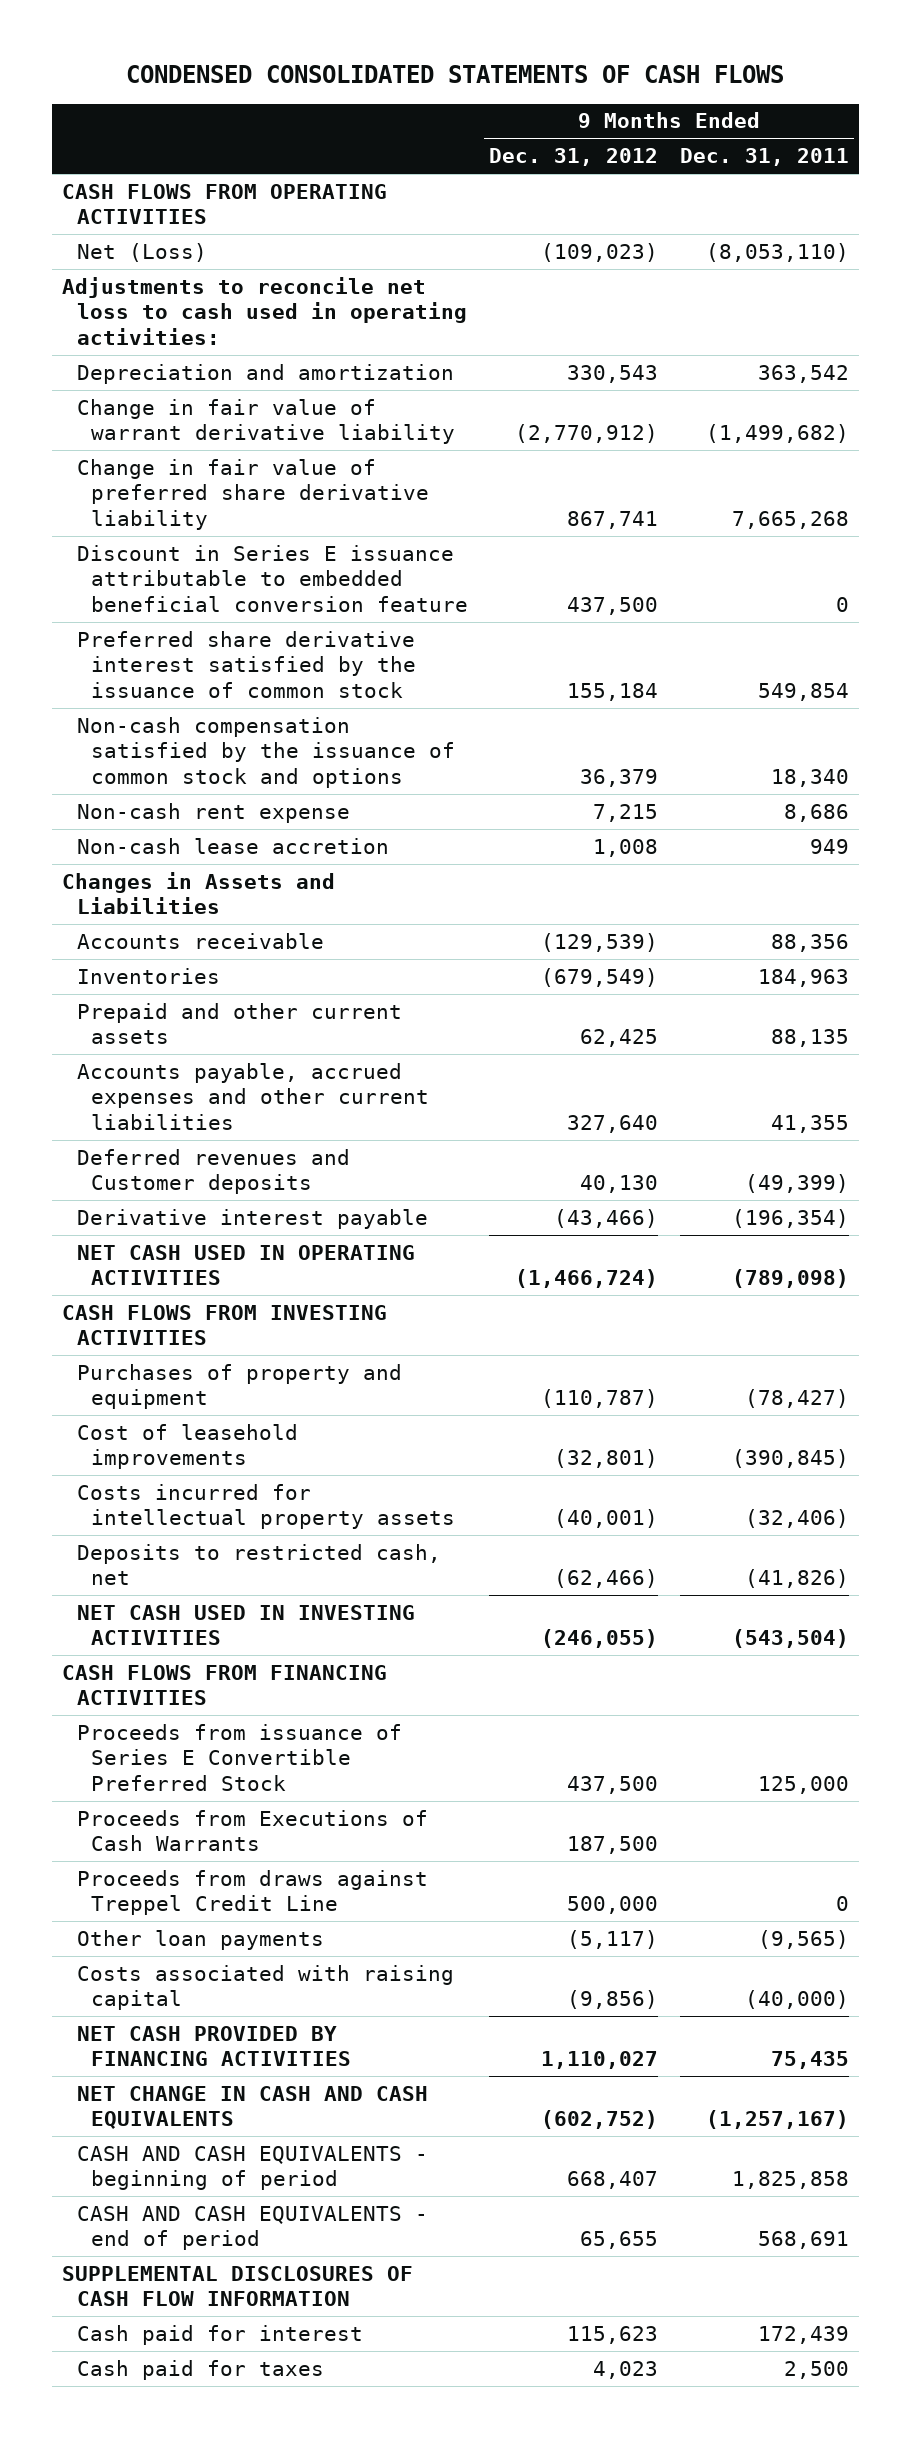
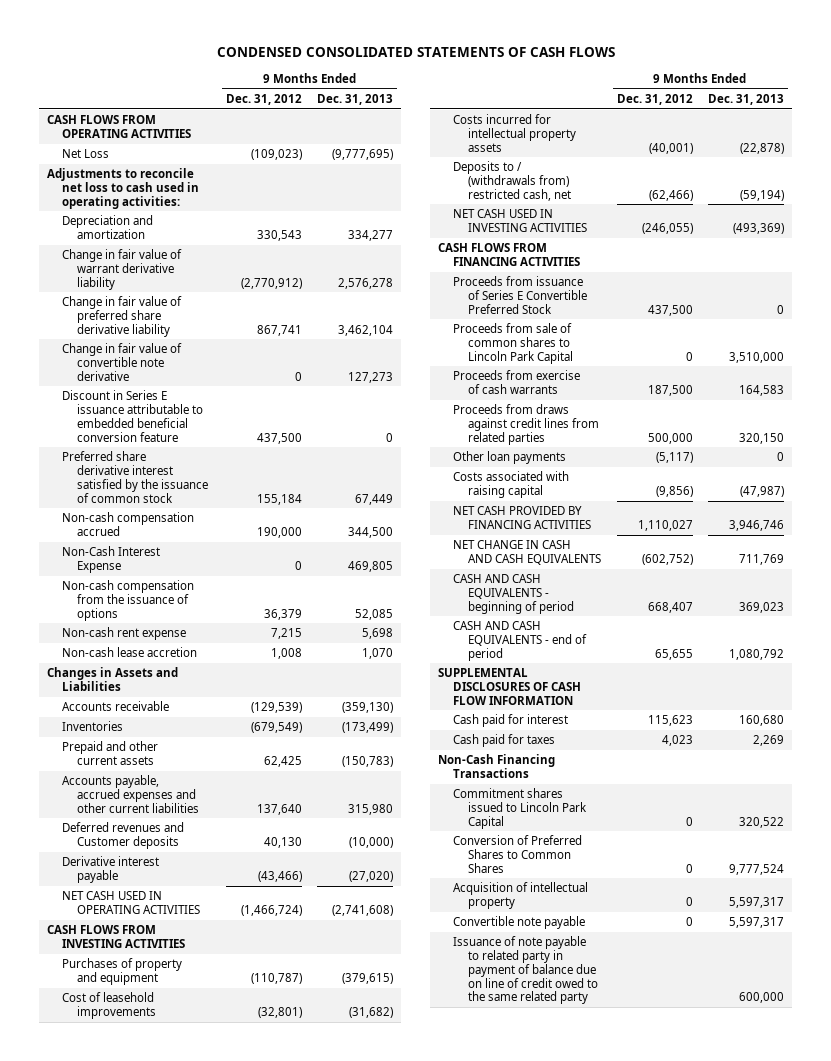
[679,148,849,167] Dec. 31, 2011 -> none
none -> [317,93,394,105] Dec. 31, 2013
[76,242,207,262] Net (Loss) -> [62,149,110,159] Net Loss
none -> [62,343,183,381] Change in fair value of convertible note derivative
none -> [62,512,195,536] Non-cash compensation accrued
none -> [62,546,161,573] Non-Cash Interest Expense
[76,716,456,789] Non-cash compensation satisfied by the issuance of common stock and options -> [62,580,195,621] Non-cash compensation from the issuance of options
[567,1115,659,1134] 327,640 -> [256,803,302,815] 137,640
[76,1543,441,1586] Deposits to restricted cash, net -> [453,161,572,201] Deposits to / (withdrawals from) restricted cash, net
none -> [453,323,574,364] Proceeds from sale of common shares to Lincoln Park Capital
[76,1809,428,1852] Proceeds from Executions of Cash Warrants -> [453,370,581,394] Proceeds from exercise of cash warrants
[76,1869,428,1916] Proceeds from draws against Treppel Credit Line -> [453,404,600,445] Proceeds from draws against credit lines from related parties
none -> [437,754,555,778] Non-Cash Financing Transactions
none -> [453,788,588,829] Commitment shares issued to Lincoln Park Capital
none -> [453,835,583,873] Conversion of Preferred Shares to Common Shares
none -> [453,882,589,909] Acquisition of intellectual property
none -> [453,916,586,930] Convertible note payable
none -> [453,936,599,1005] Issuance of note payable to related party in payment of balance due on line of credit owed to the same related party

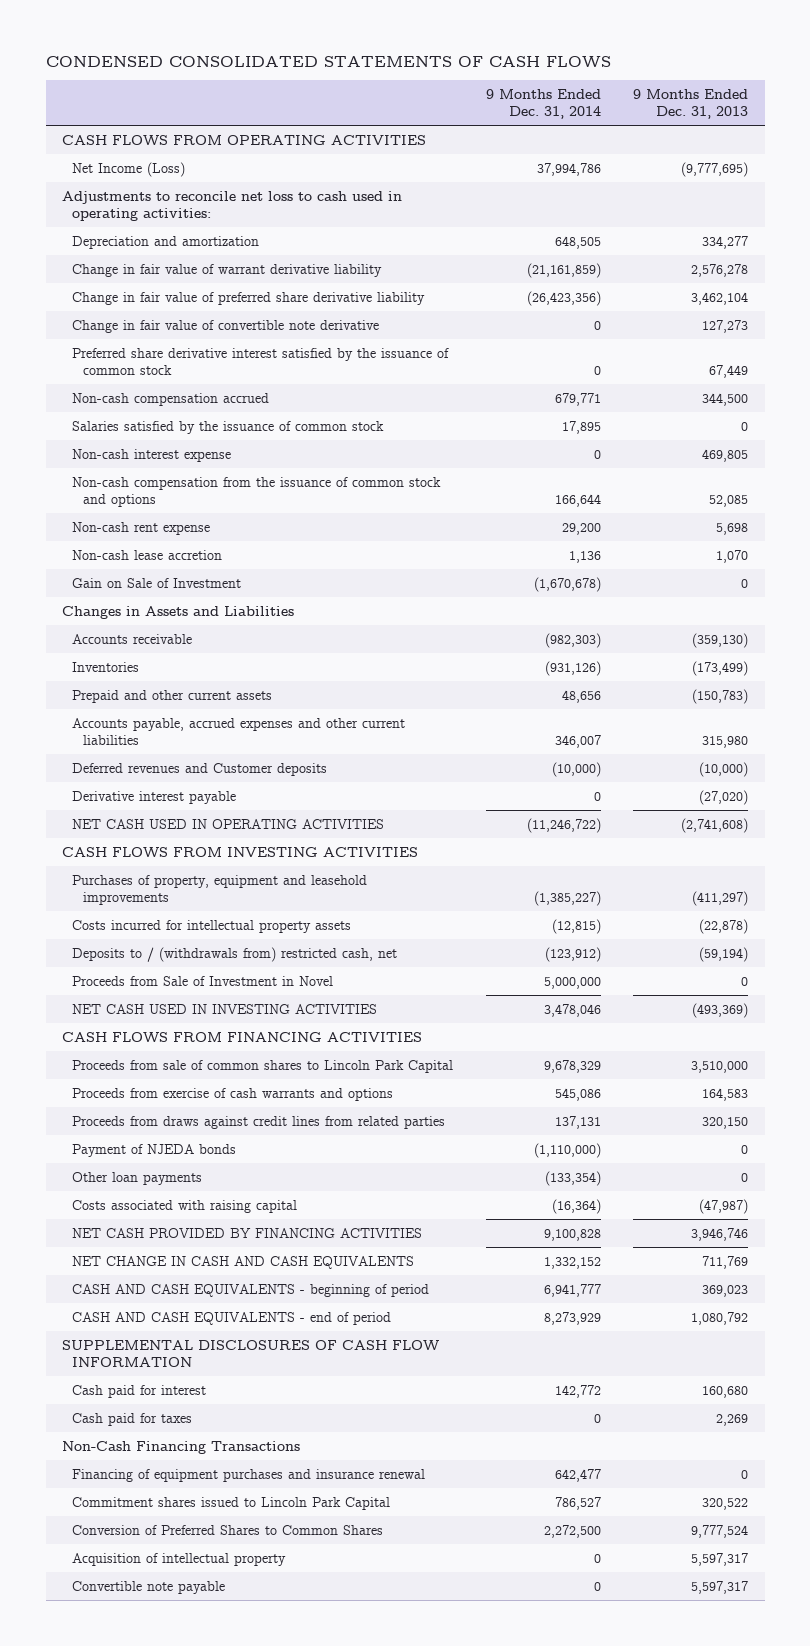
[225,93,302,105] Dec. 31, 2012 -> none
none -> [485,88,601,120] 9 Months Ended Dec. 31, 2014
[62,149,110,159] Net Loss -> [72,161,186,177] Net Income (Loss)
[62,390,204,442] Discount in Series E issuance attributable to embedded beneficial conversion feature -> none
none -> [72,420,385,434] Salaries satisfied by the issuance of common stock
[62,546,161,573] Non-Cash Interest Expense -> [72,448,232,462] Non-cash interest expense
[62,580,195,621] Non-cash compensation from the issuance of options -> [72,476,442,507] Non-cash compensation from the issuance of common stock and options
none -> [72,577,242,588] Gain on Sale of Investment
[62,992,157,1019] Cost of leasehold improvements -> none
[62,958,183,985] Purchases of property and equipment -> [72,874,368,905] Purchases of property, equipment and leasehold improvements
[342,972,394,984] (379,615) -> [692,890,749,906] (411,297)
none -> [72,975,334,986] Proceeds from Sale of Investment in Novel
[453,276,588,314] Proceeds from issuance of Series E Convertible Preferred Stock -> none
[453,370,581,394] Proceeds from exercise of cash warrants -> [72,1087,394,1101] Proceeds from exercise of cash warrants and options
none -> [72,1143,237,1157] Payment of NJEDA bonds
none -> [72,1468,426,1482] Financing of equipment purchases and insurance renewal
[453,936,599,1005] Issuance of note payable to related party in payment of balance due on line of credit owed to the same related party -> none

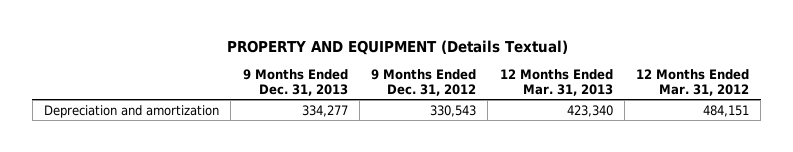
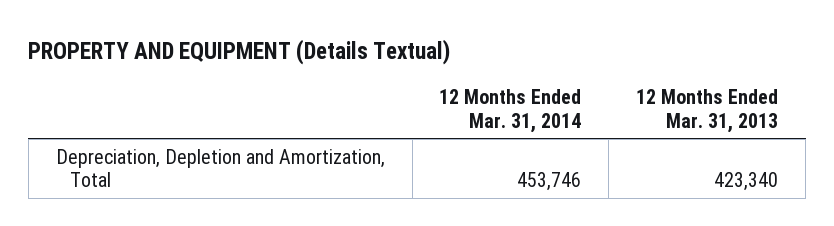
[242,69,348,97] 9 Months Ended Dec. 31, 2013 -> none
[371,69,477,97] 9 Months Ended Dec. 31, 2012 -> none
[636,69,750,97] 12 Months Ended Mar. 31, 2012 -> none
none -> [439,88,582,133] 12 Months Ended Mar. 31, 2014
[44,104,220,118] Depreciation and amortization -> [55,148,385,188] Depreciation, Depletion and Amortization, Total

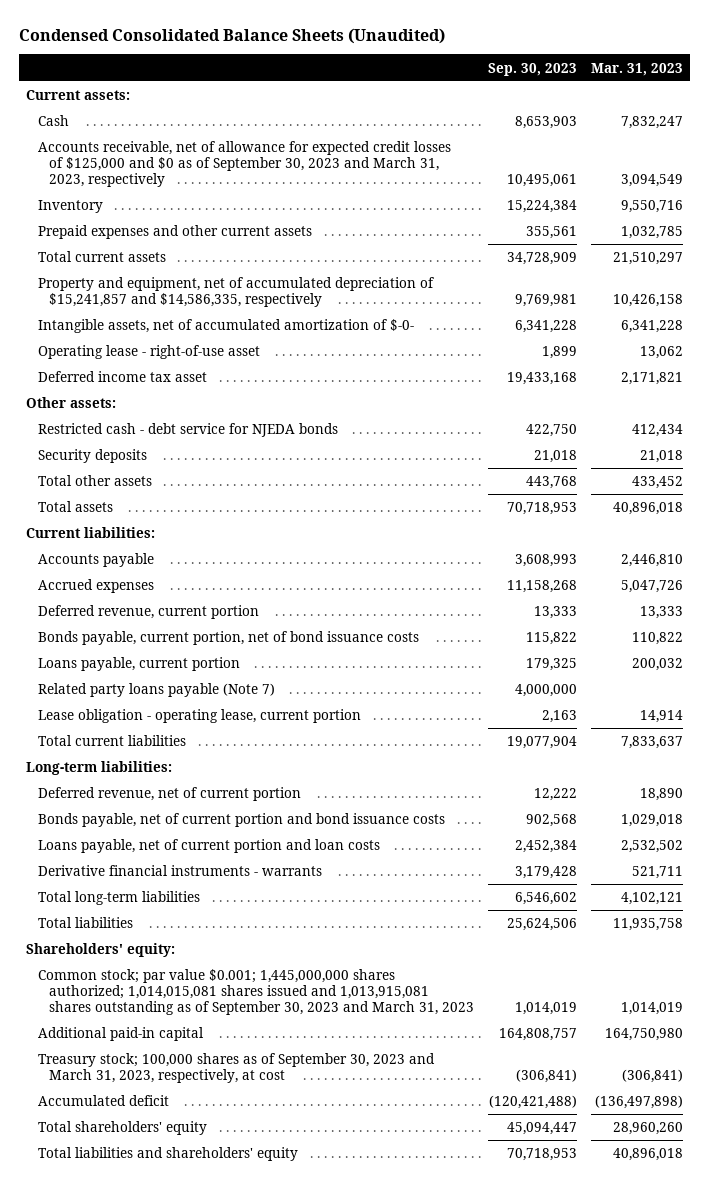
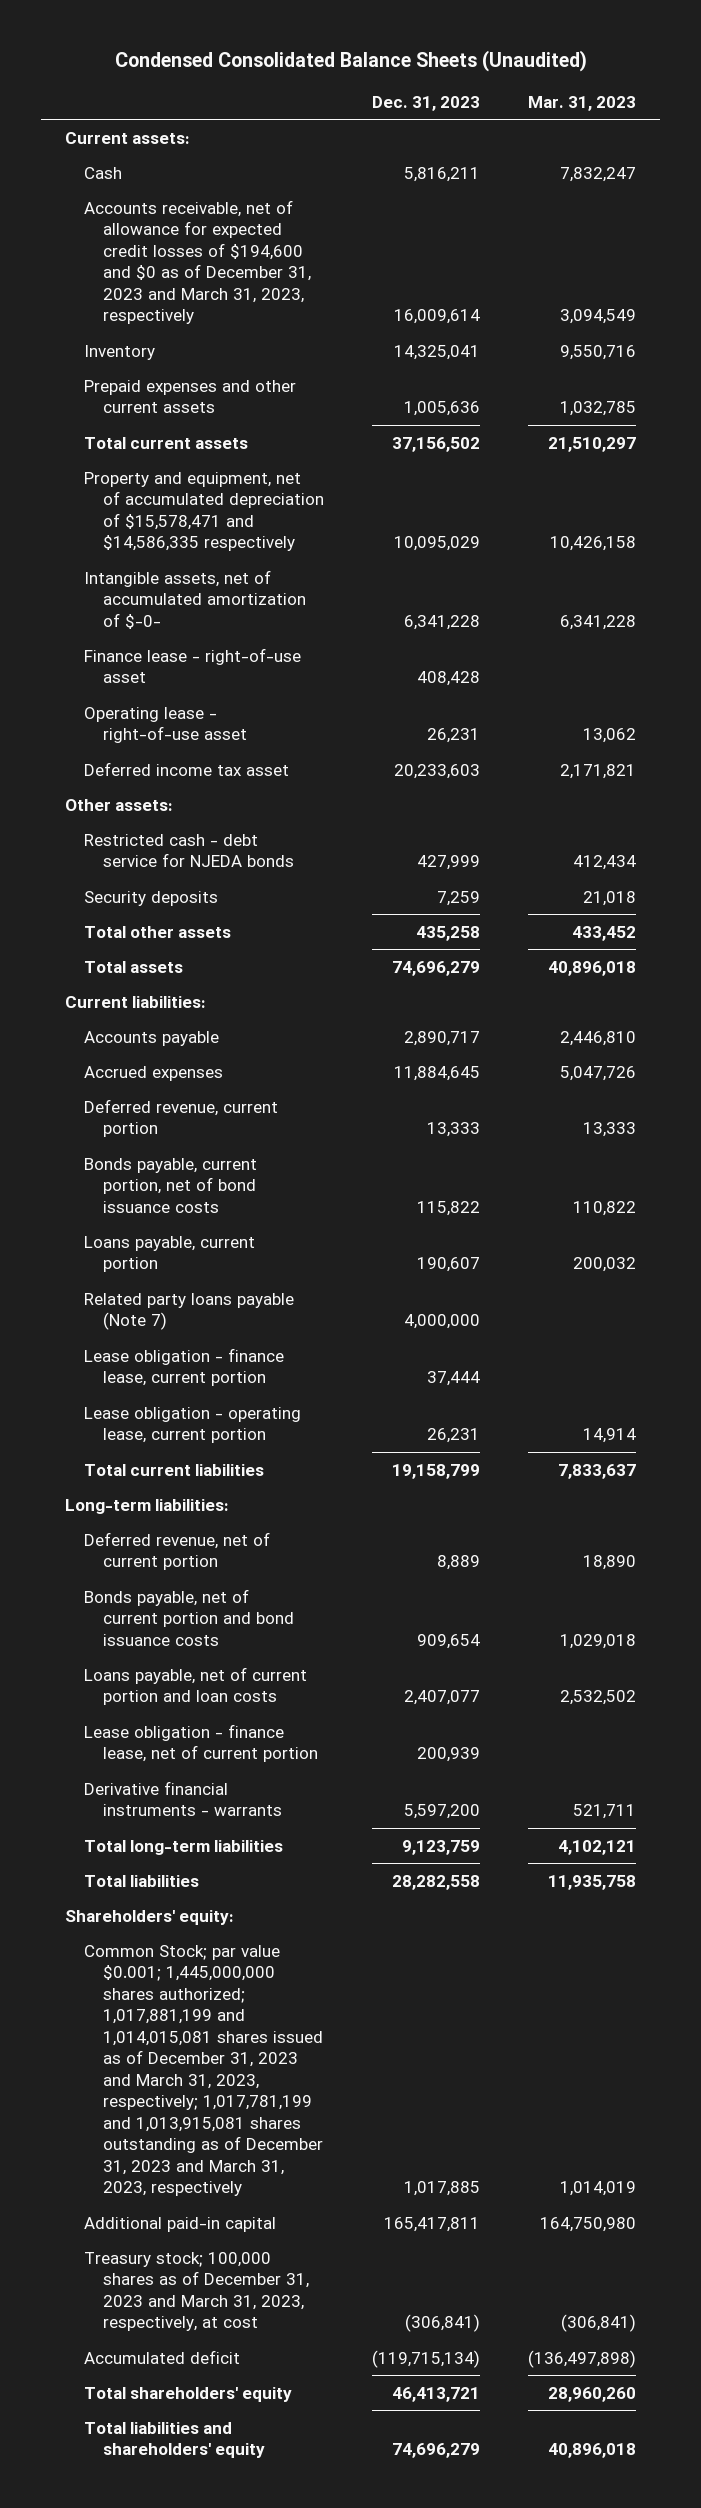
[488,62,578,76] Sep. 30, 2023 -> none
none -> [371,95,480,111] Dec. 31, 2023
[37,141,451,187] Accounts receivable, net of allowance for expected credit losses of $125,000 and $0 as of September 30, 2023 and March 31, 2023, respectively -> [83,199,311,325] Accounts receivable, net of allowance for expected credit losses of $194,600 and $0 as of December 31, 2023 and March 31, 2023, respectively
[37,277,434,307] Property and equipment, net of accumulated depreciation of $15,241,857 and $14,586,335, respectively -> [83,471,324,552] Property and equipment, net of accumulated depreciation of $15,578,471 and $14,586,335 respectively
none -> [83,647,301,684] Finance lease - right-of-use asset
none -> [83,1347,284,1387] Lease obligation - finance lease, current portion
none -> [83,1723,318,1763] Lease obligation - finance lease, net of current portion
[37,969,475,1015] Common stock; par value $0.001; 1,445,000,000 shares authorized; 1,014,015,081 shares issued and 1,013,915,081 shares outstanding as of September 30, 2023 and March 31, 2023 -> [83,1944,323,2197] Common Stock; par value $0.001; 1,445,000,000 shares authorized; 1,017,881,199 and 1,014,015,081 shares issued as of December 31, 2023 and March 31, 2023, respectively; 1,017,781,199 and 1,013,915,081 shares outstanding as of December 31, 2023 and March 31, 2023, respectively
[37,1053,435,1083] Treasury stock; 100,000 shares as of September 30, 2023 and March 31, 2023, respectively, at cost -> [83,2251,309,2332] Treasury stock; 100,000 shares as of December 31, 2023 and March 31, 2023, respectively, at cost

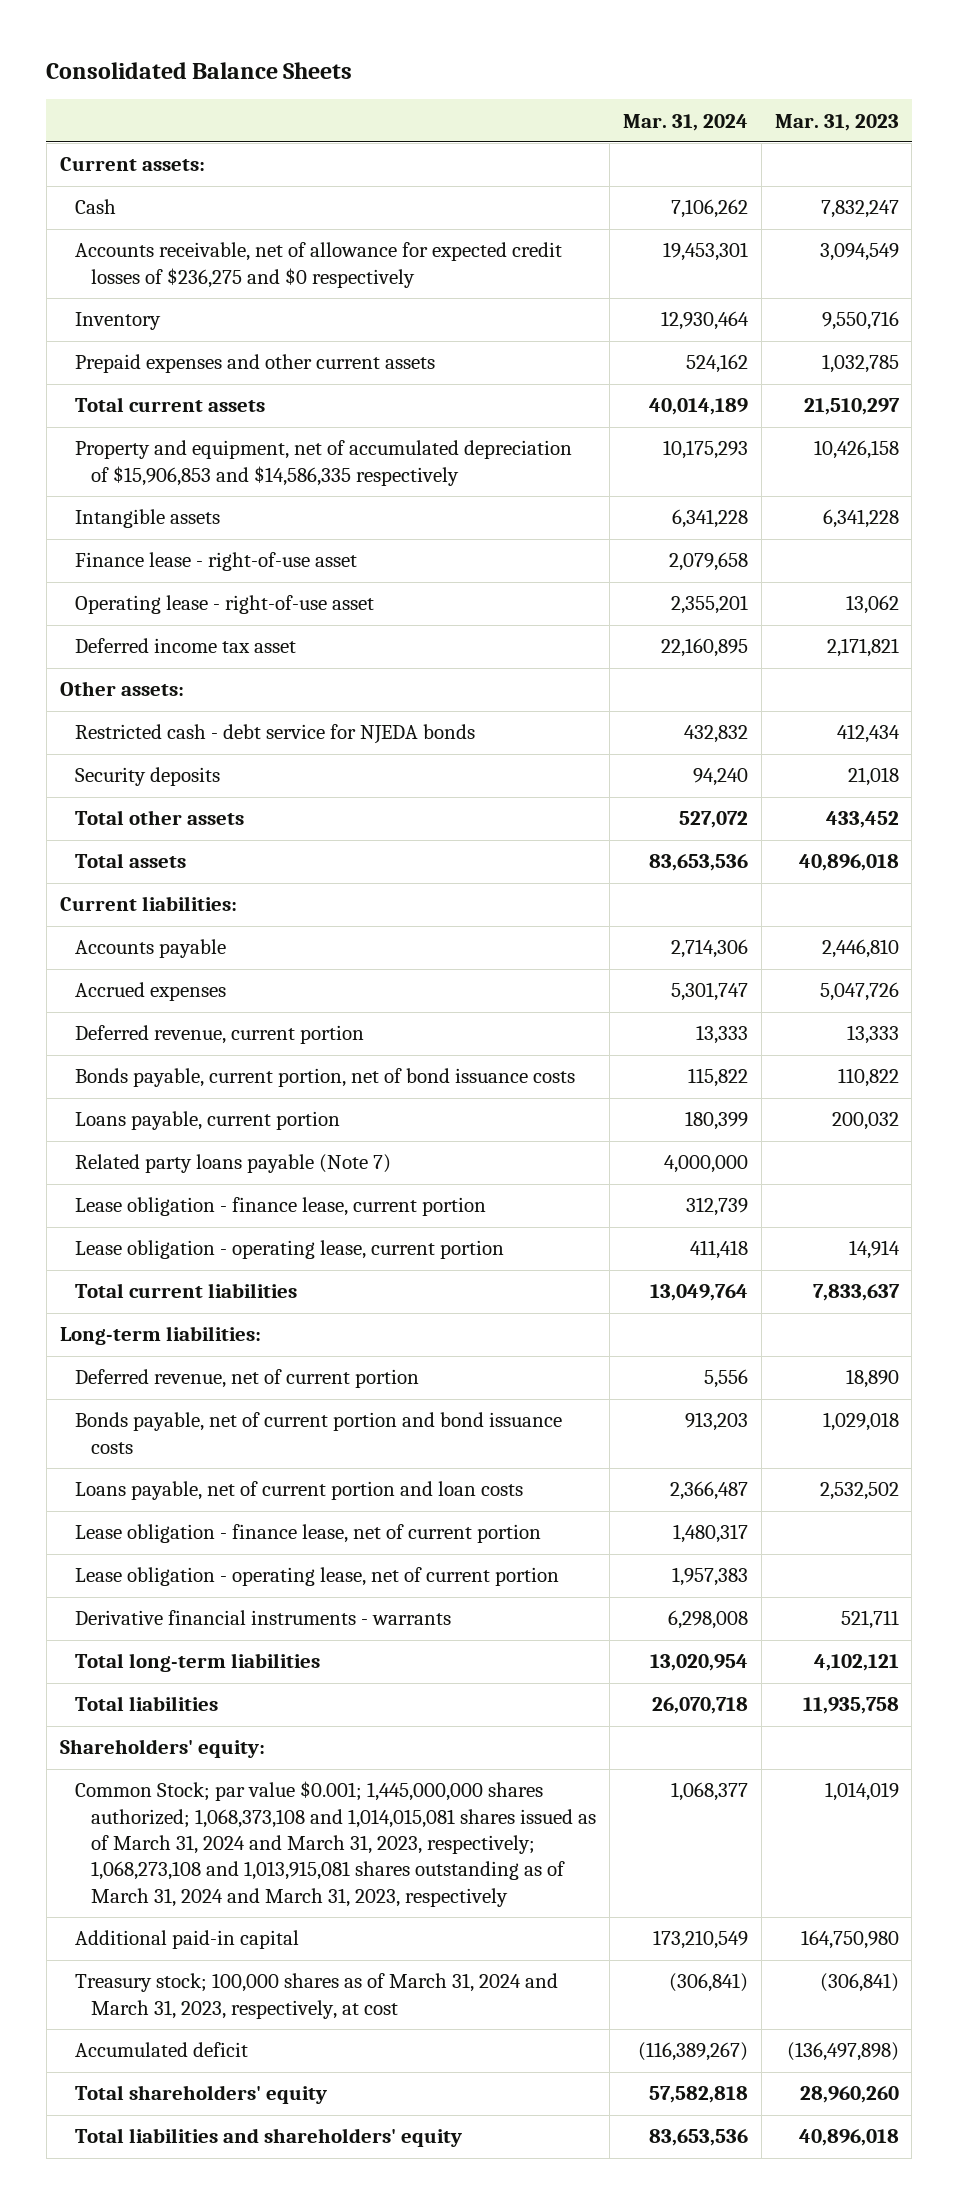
[114,50,587,73] Condensed Consolidated Balance Sheets (Unaudited) -> [46,61,353,79] Consolidated Balance Sheets
[371,95,480,111] Dec. 31, 2023 -> none
none -> [622,113,748,131] Mar. 31, 2024
[83,199,311,325] Accounts receivable, net of allowance for expected credit losses of $194,600 and $0 as of December 31, 2023 and March 31, 2023, respectively -> [75,242,563,288] Accounts receivable, net of allowance for expected credit losses of $236,275 and $0 respectively
[83,471,324,552] Property and equipment, net of accumulated depreciation of $15,578,471 and $14,586,335 respectively -> [75,440,573,486] Property and equipment, net of accumulated depreciation of $15,906,853 and $14,586,335 respectively
[83,569,306,629] Intangible assets, net of accumulated amortization of $-0- -> [75,509,221,529] Intangible assets
none -> [75,1567,560,1587] Lease obligation - operating lease, net of current portion
[83,1944,323,2197] Common Stock; par value $0.001; 1,445,000,000 shares authorized; 1,017,881,199 and 1,014,015,081 shares issued as of December 31, 2023 and March 31, 2023, respectively; 1,017,781,199 and 1,013,915,081 shares outstanding as of December 31, 2023 and March 31, 2023, respectively -> [75,1781,597,1907] Common Stock; par value $0.001; 1,445,000,000 shares authorized; 1,068,373,108 and 1,014,015,081 shares issued as of March 31, 2024 and March 31, 2023, respectively; 1,068,273,108 and 1,013,915,081 shares outstanding as of March 31, 2024 and March 31, 2023, respectively
[83,2251,309,2332] Treasury stock; 100,000 shares as of December 31, 2023 and March 31, 2023, respectively, at cost -> [75,1973,559,2019] Treasury stock; 100,000 shares as of March 31, 2024 and March 31, 2023, respectively, at cost

